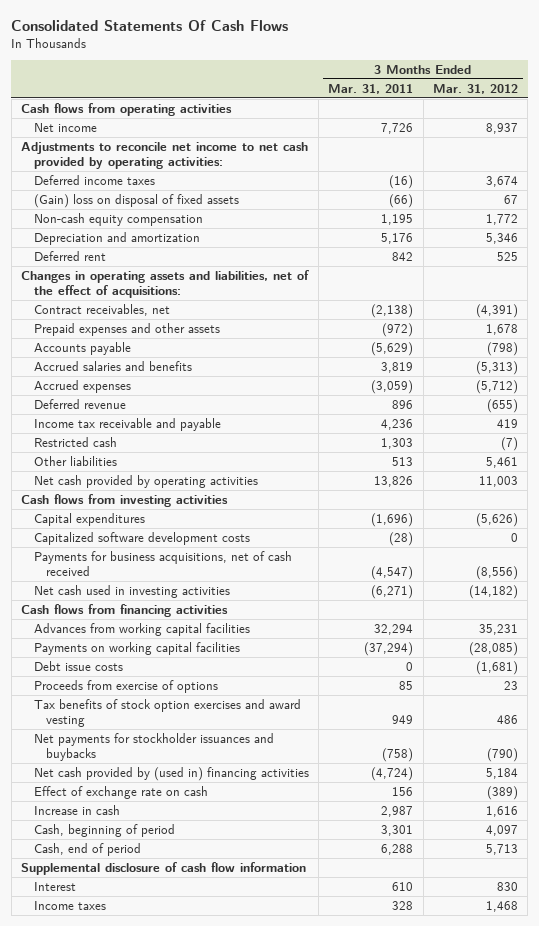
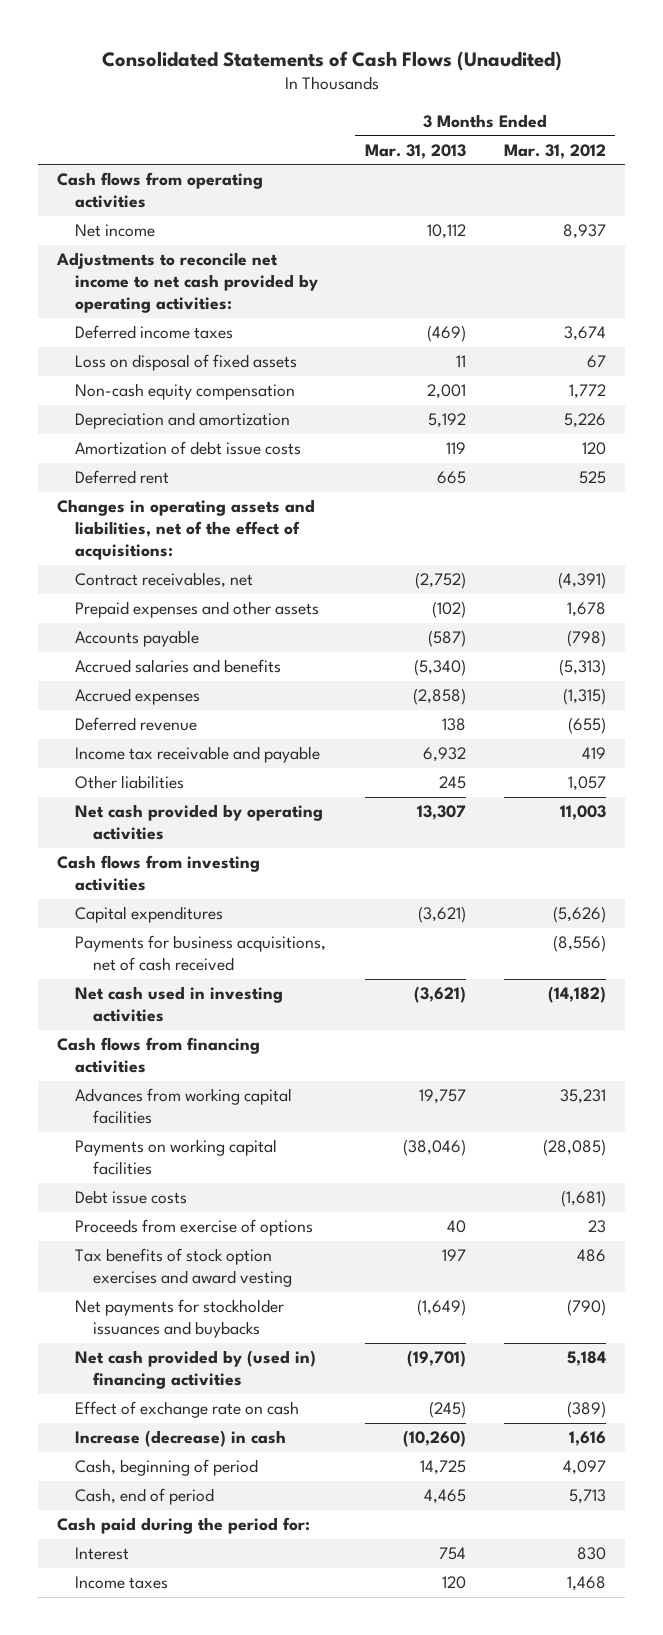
[11,19,289,31] Consolidated Statements Of Cash Flows -> [101,50,562,71] Consolidated Statements of Cash Flows (Unaudited)
[328,83,414,94] Mar. 31, 2011 -> none
none -> [364,143,466,159] Mar. 31, 2013
[33,193,239,208] (Gain) loss on disposal of fixed assets -> [75,354,298,372] Loss on disposal of fixed assets
[486,232,519,244] 5,346 -> [563,413,606,429] 5,226
none -> [75,441,302,456] Amortization of debt issue costs
[476,379,519,394] (5,712) -> [562,688,606,706] (1,315)
[33,436,117,447] Restricted cash -> none
[486,456,519,468] 5,461 -> [567,776,606,792] 1,057
[33,531,250,545] Capitalized software development costs -> none
[33,804,120,815] Increase in cash -> [75,1430,287,1448] Increase (decrease) in cash
[21,861,307,875] Supplemental disclosure of cash flow information -> none
none -> [57,1517,311,1535] Cash paid during the period for:

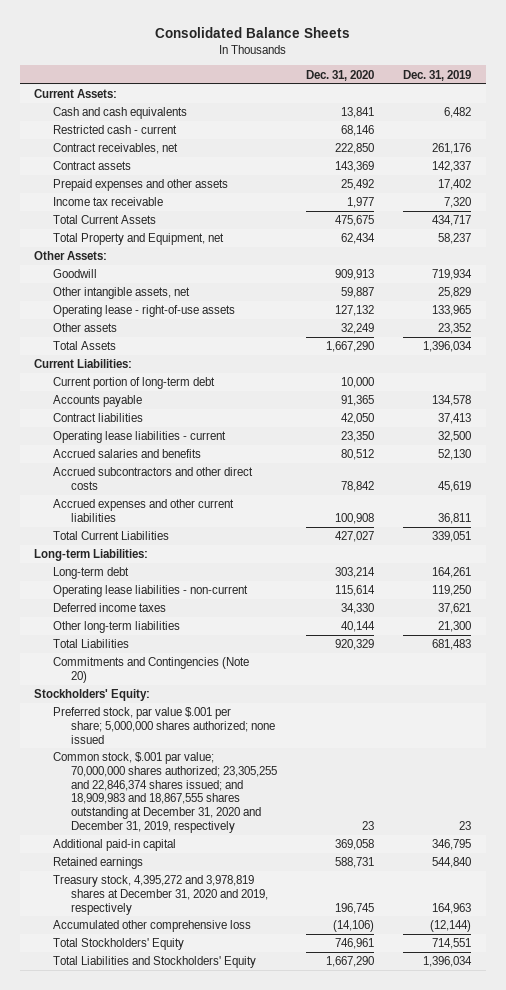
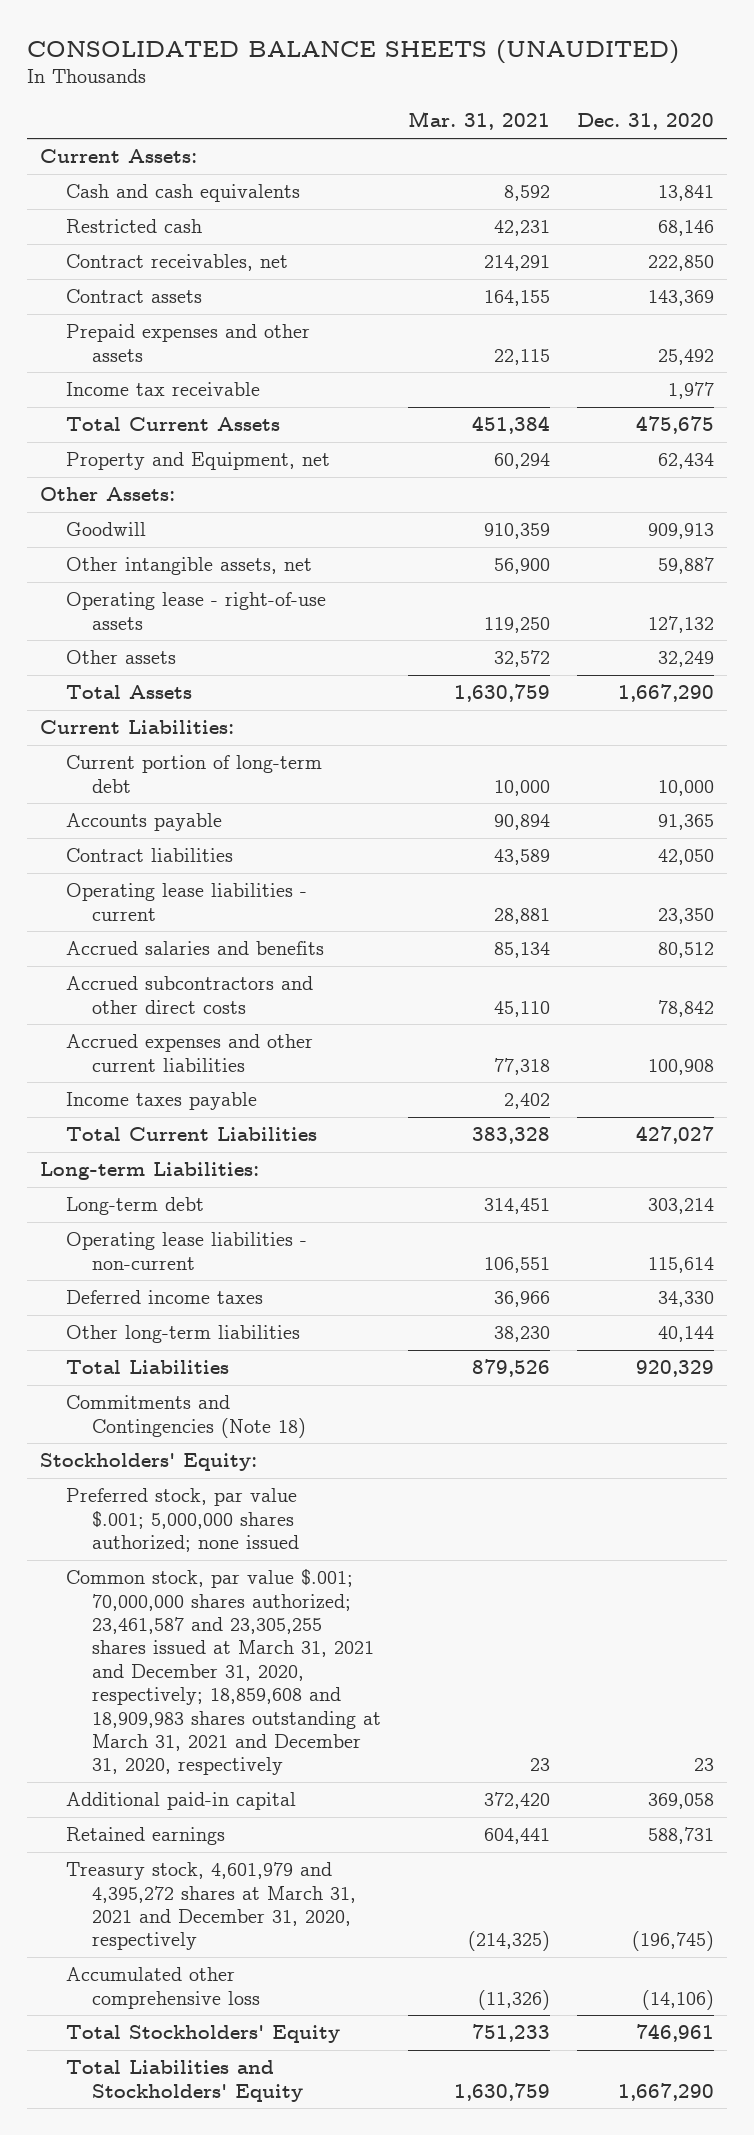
[154,26,350,38] Consolidated Balance Sheets -> [26,39,679,64] CONSOLIDATED BALANCE SHEETS (UNAUDITED)
[403,69,472,81] Dec. 31, 2019 -> none
none -> [407,111,550,131] Mar. 31, 2021
[52,125,177,135] Restricted cash - current -> [65,219,202,234] Restricted cash
[52,233,224,246] Total Property and Equipment, net -> [65,452,330,471] Property and Equipment, net
none -> [65,1092,257,1111] Income taxes payable
[52,657,249,683] Commitments and Contingencies (Note 20) -> [65,1395,306,1438] Commitments and Contingencies (Note 18)
[52,707,276,744] Preferred stock, par value $.001 per share; 5,000,000 shares authorized; none issued -> [65,1488,299,1553] Preferred stock, par value $.001; 5,000,000 shares authorized; none issued
[52,752,278,833] Common stock, $.001 par value; 70,000,000 shares authorized; 23,305,255 and 22,846,374 shares issued; and 18,909,983 and 18,867,555 shares outstanding at December 31, 2020 and December 31, 2019, respectively -> [65,1569,381,1776] Common stock, par value $.001; 70,000,000 shares authorized; 23,461,587 and 23,305,255 shares issued at March 31, 2021 and December 31, 2020, respectively; 18,859,608 and 18,909,983 shares outstanding at March 31, 2021 and December 31, 2020, respectively
[52,875,269,915] Treasury stock, 4,395,272 and 3,978,819 shares at December 31, 2020 and 2019, respectively -> [65,1862,356,1951] Treasury stock, 4,601,979 and 4,395,272 shares at March 31, 2021 and December 31, 2020, respectively
[335,902,375,914] 196,745 -> [631,1931,714,1952] (196,745)

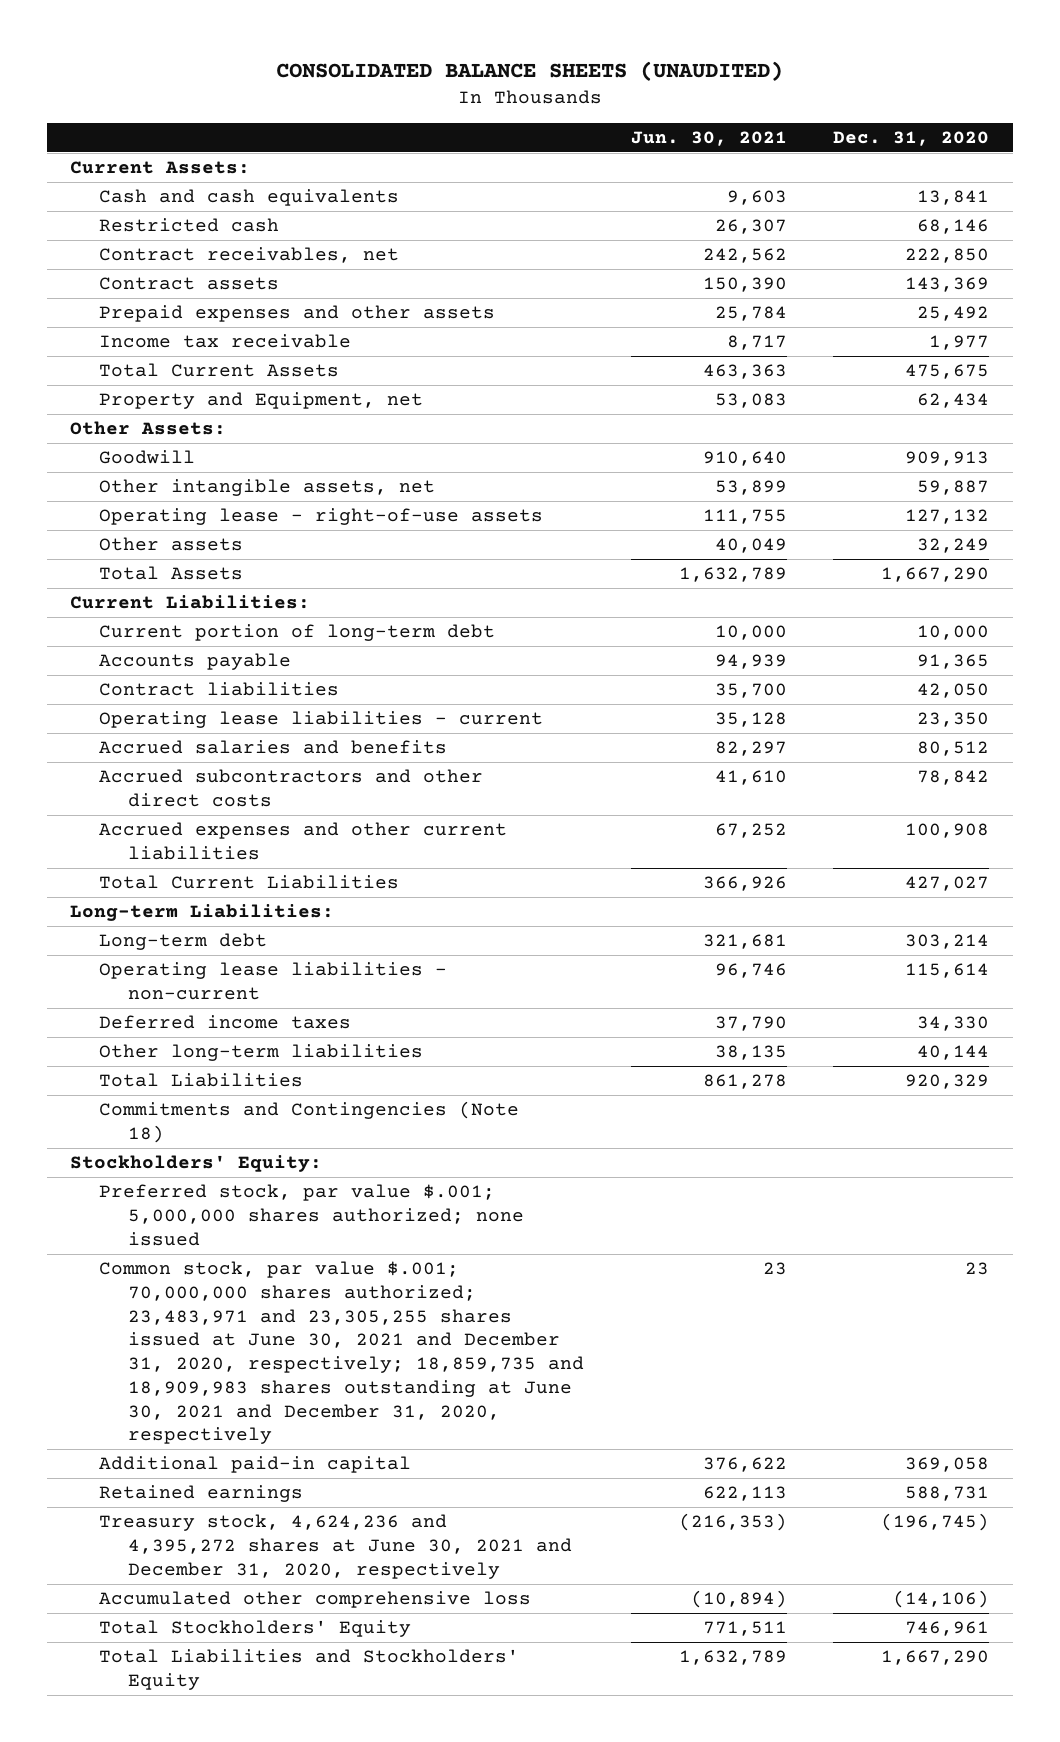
[407,111,550,131] Mar. 31, 2021 -> none
none -> [630,130,787,146] Jun. 30, 2021
[65,1092,257,1111] Income taxes payable -> none
[65,1569,381,1776] Common stock, par value $.001; 70,000,000 shares authorized; 23,461,587 and 23,305,255 shares issued at March 31, 2021 and December 31, 2020, respectively; 18,859,608 and 18,909,983 shares outstanding at March 31, 2021 and December 31, 2020, respectively -> [99,1261,585,1445] Common stock, par value $.001; 70,000,000 shares authorized; 23,483,971 and 23,305,255 shares issued at June 30, 2021 and December 31, 2020, respectively; 18,859,735 and 18,909,983 shares outstanding at June 30, 2021 and December 31, 2020, respectively
[65,1862,356,1951] Treasury stock, 4,601,979 and 4,395,272 shares at March 31, 2021 and December 31, 2020, respectively -> [99,1514,573,1579] Treasury stock, 4,624,236 and 4,395,272 shares at June 30, 2021 and December 31, 2020, respectively

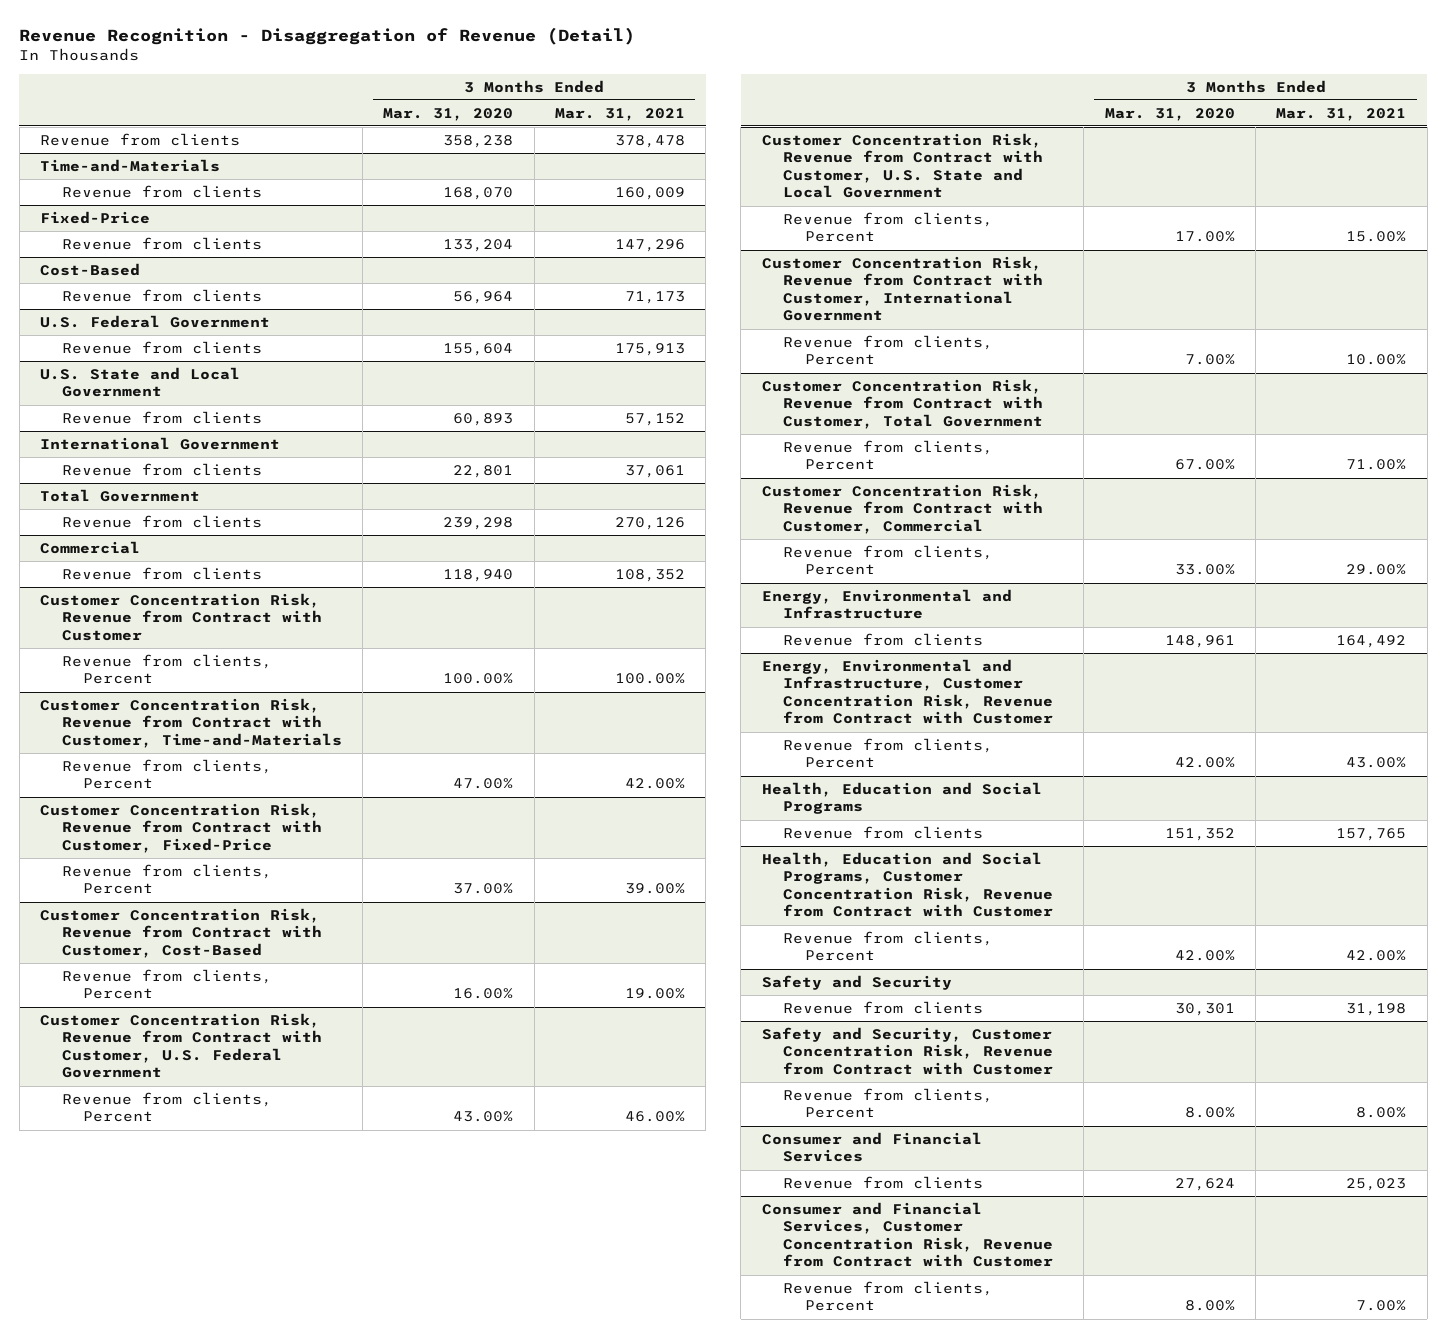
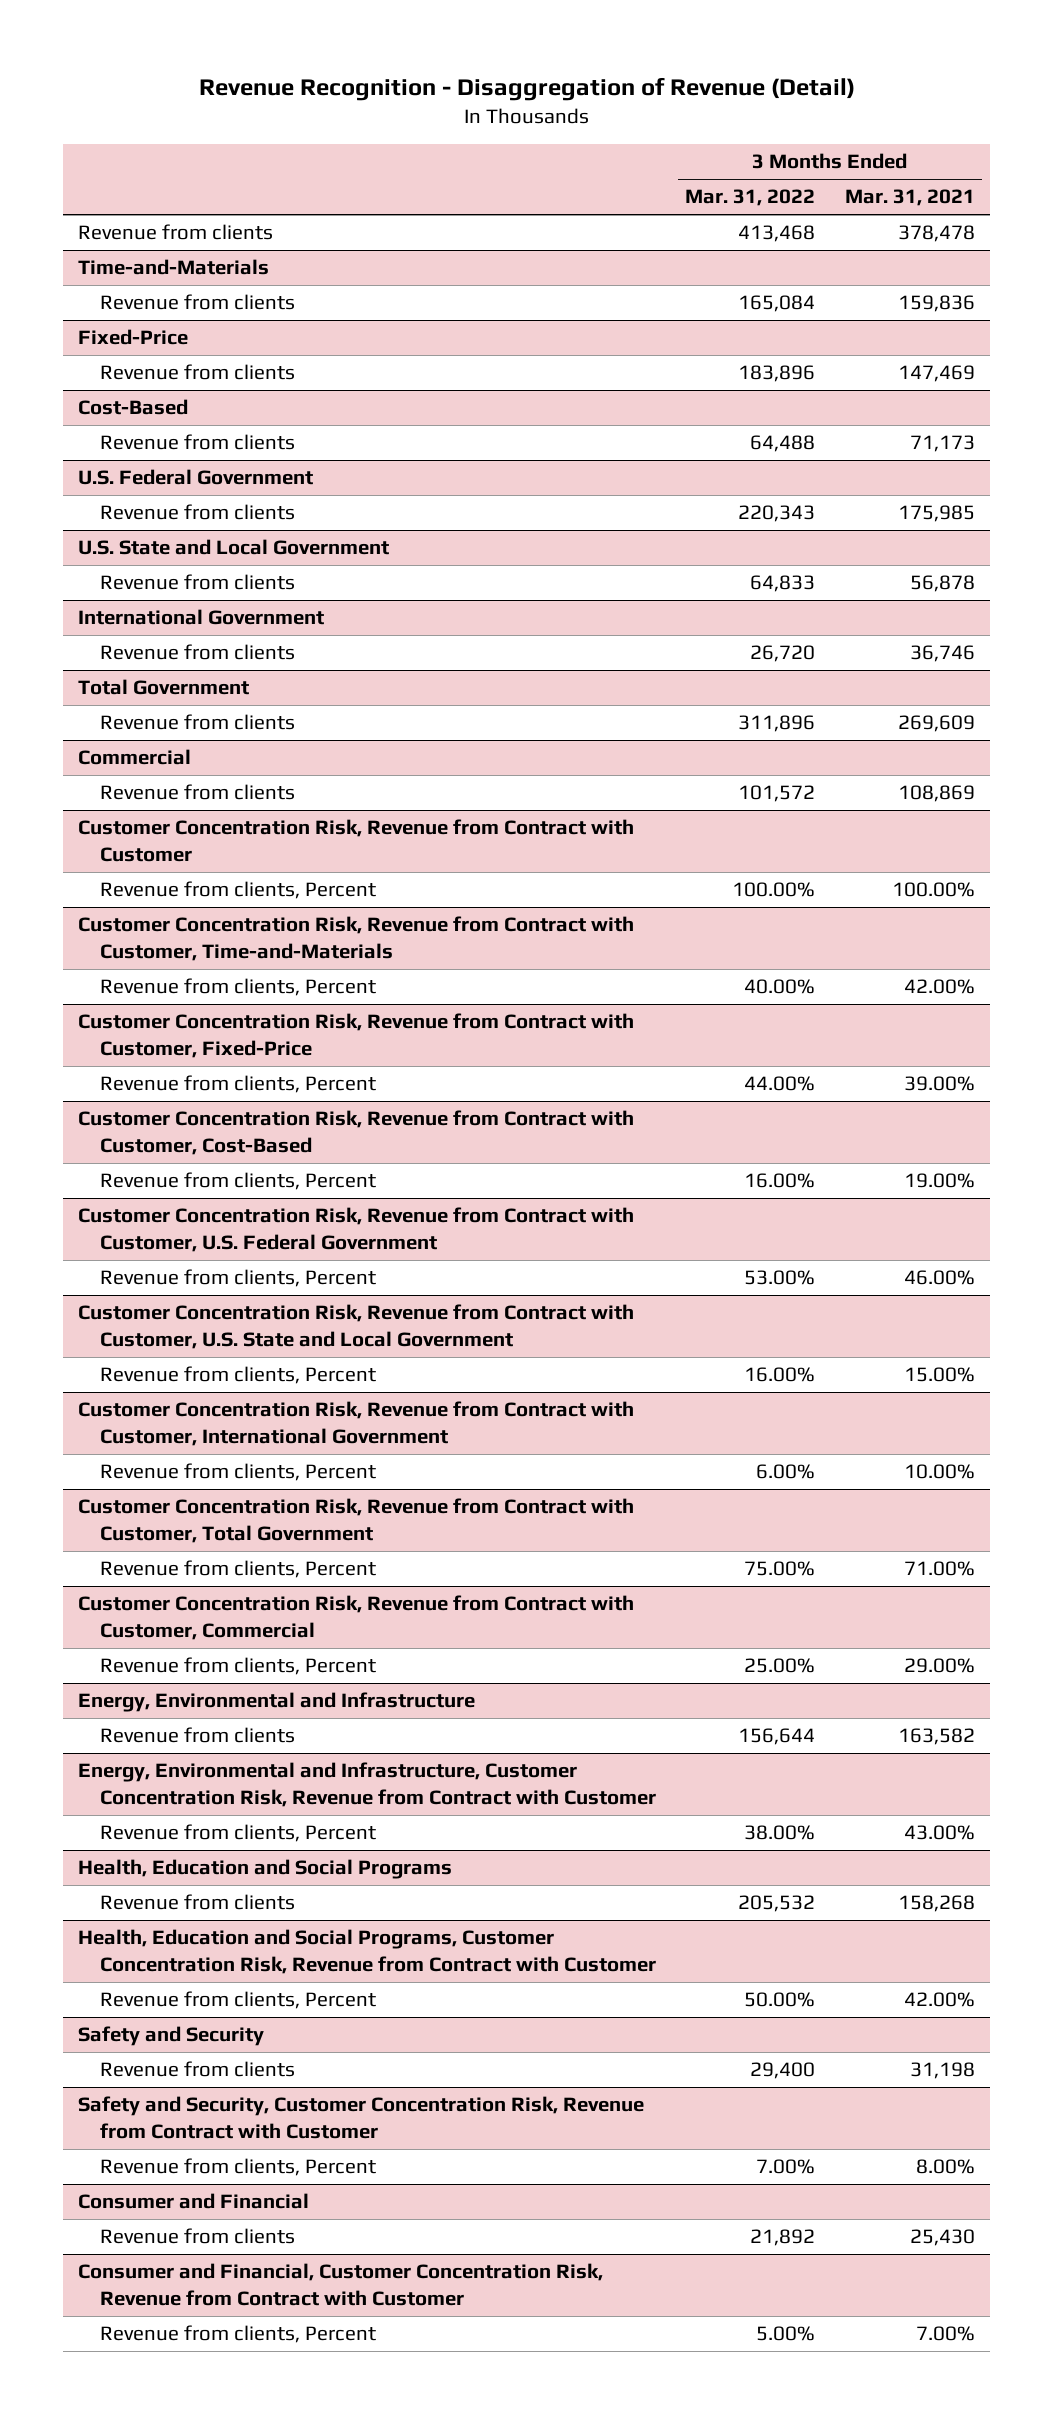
[383,107,514,121] Mar. 31, 2020 -> none
none -> [685,189,816,207] Mar. 31, 2022
[615,186,686,200] 160,009 -> [897,295,975,313] 159,836
[615,238,686,252] 147,296 -> [897,365,975,383] 147,469
[615,342,686,356] 175,913 -> [897,505,975,523] 175,985
[625,412,686,426] 57,152 -> [909,575,975,593] 56,878
[625,464,686,478] 37,061 -> [909,645,975,663] 36,746
[615,516,686,530] 270,126 -> [897,715,975,733] 269,609
[615,568,686,582] 108,352 -> [897,785,975,803] 108,869
[1336,634,1407,648] 164,492 -> [897,1728,975,1746] 163,582
[1336,827,1407,841] 157,765 -> [897,1895,975,1913] 158,268
[761,1131,982,1163] Consumer and Financial Services -> [78,2193,310,2210] Consumer and Financial
[1346,1177,1407,1191] 25,023 -> [909,2229,975,2247] 25,430
[761,1201,1054,1268] Consumer and Financial Services, Customer Concentration Risk, Revenue from Contract with Customer -> [78,2263,604,2307] Consumer and Financial, Customer Concentration Risk, Revenue from Contract with Customer

